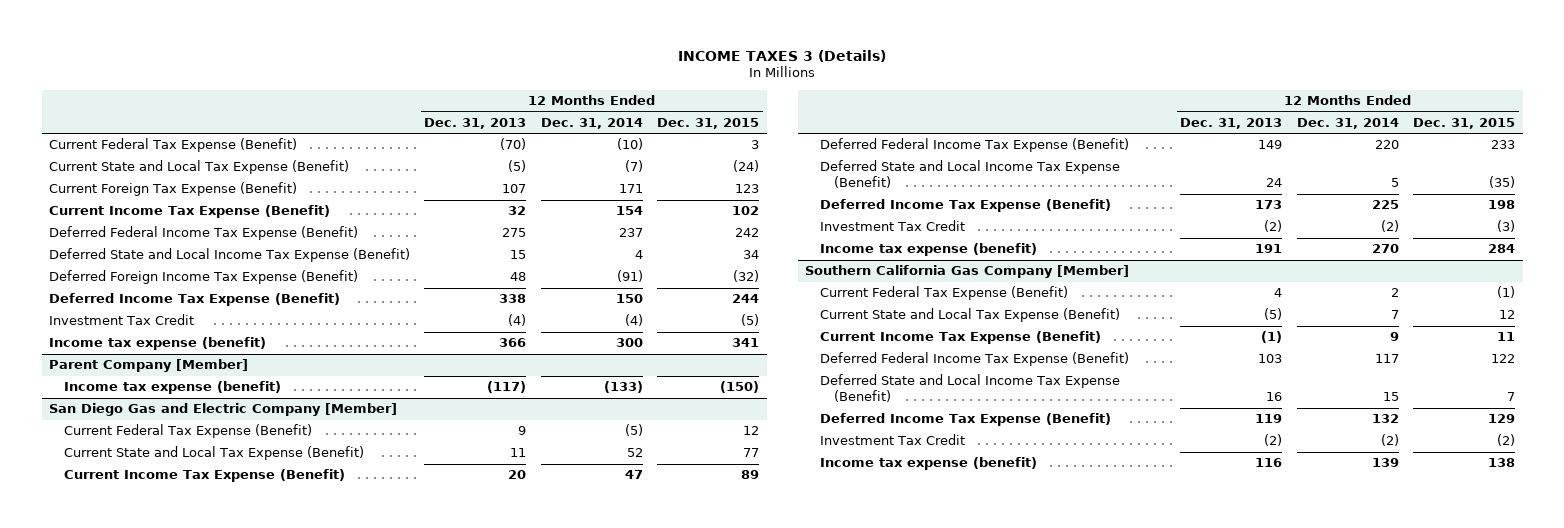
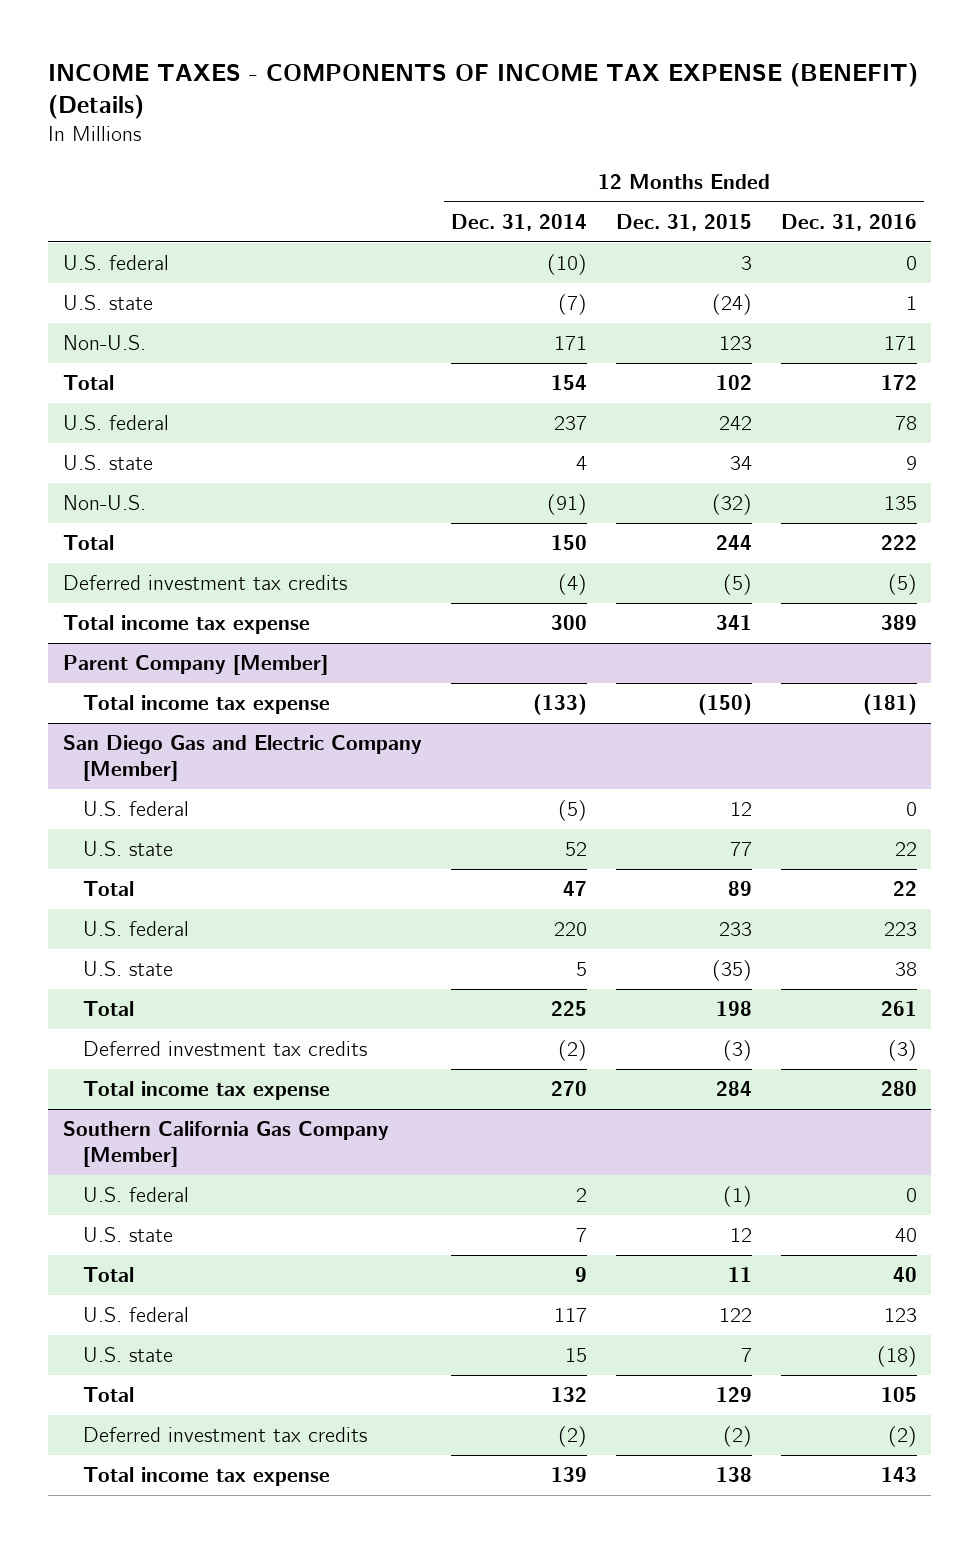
[678,49,887,62] INCOME TAXES 3 (Details) -> [48,62,919,119] INCOME TAXES - COMPONENTS OF INCOME TAX EXPENSE (BENEFIT) (Details)
[424,118,527,130] Dec. 31, 2013 -> none
none -> [780,213,917,231] Dec. 31, 2016
[48,138,297,153] Current Federal Tax Expense (Benefit) -> [62,255,169,271] U.S. federal
[48,160,349,175] Current State and Local Tax Expense (Benefit) -> [62,295,153,311] U.S. state
[48,182,297,197] Current Foreign Tax Expense (Benefit) -> [62,335,146,351] Non-U.S.
[48,205,330,219] Current Income Tax Expense (Benefit) -> [62,375,114,391] Total
[48,226,358,241] Deferred Federal Income Tax Expense (Benefit) -> [62,415,169,431] U.S. federal
[48,248,410,263] Deferred State and Local Income Tax Expense (Benefit) -> [62,455,153,471] U.S. state
[48,270,358,285] Deferred Foreign Income Tax Expense (Benefit) -> [62,495,146,511] Non-U.S.
[48,293,340,307] Deferred Income Tax Expense (Benefit) -> [62,535,114,551] Total
[48,314,194,326] Investment Tax Credit -> [62,575,347,591] Deferred investment tax credits
[48,337,266,351] Income tax expense (benefit) -> [62,615,310,635] Total income tax expense
[63,381,281,395] Income tax expense (benefit) -> [83,695,331,715] Total income tax expense
[63,424,312,439] Current Federal Tax Expense (Benefit) -> [83,801,190,817] U.S. federal
[63,446,364,461] Current State and Local Tax Expense (Benefit) -> [83,841,174,857] U.S. state
[63,469,345,483] Current Income Tax Expense (Benefit) -> [83,881,135,897] Total
[819,138,1129,153] Deferred Federal Income Tax Expense (Benefit) -> [83,921,190,937] U.S. federal
[819,160,1120,189] Deferred State and Local Income Tax Expense (Benefit) -> [83,961,174,977] U.S. state
[819,199,1111,213] Deferred Income Tax Expense (Benefit) -> [83,1001,135,1017] Total
[819,220,965,232] Investment Tax Credit -> [83,1041,368,1057] Deferred investment tax credits
[819,243,1037,257] Income tax expense (benefit) -> [83,1081,331,1101] Total income tax expense
[819,286,1068,301] Current Federal Tax Expense (Benefit) -> [83,1187,190,1203] U.S. federal
[819,308,1120,323] Current State and Local Tax Expense (Benefit) -> [83,1227,174,1243] U.S. state
[819,331,1101,345] Current Income Tax Expense (Benefit) -> [83,1267,135,1283] Total
[819,352,1129,367] Deferred Federal Income Tax Expense (Benefit) -> [83,1307,190,1323] U.S. federal
[819,374,1120,403] Deferred State and Local Income Tax Expense (Benefit) -> [83,1347,174,1363] U.S. state
[819,413,1111,427] Deferred Income Tax Expense (Benefit) -> [83,1387,135,1403] Total
[819,434,965,446] Investment Tax Credit -> [83,1427,368,1443] Deferred investment tax credits
[819,457,1037,471] Income tax expense (benefit) -> [83,1467,331,1487] Total income tax expense

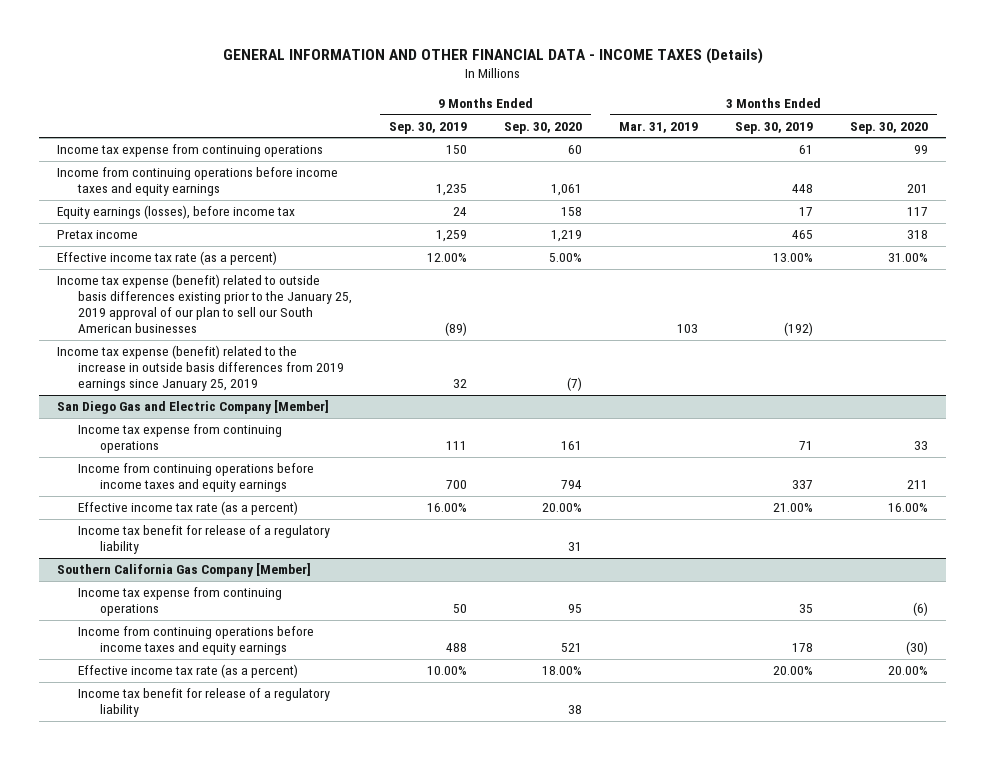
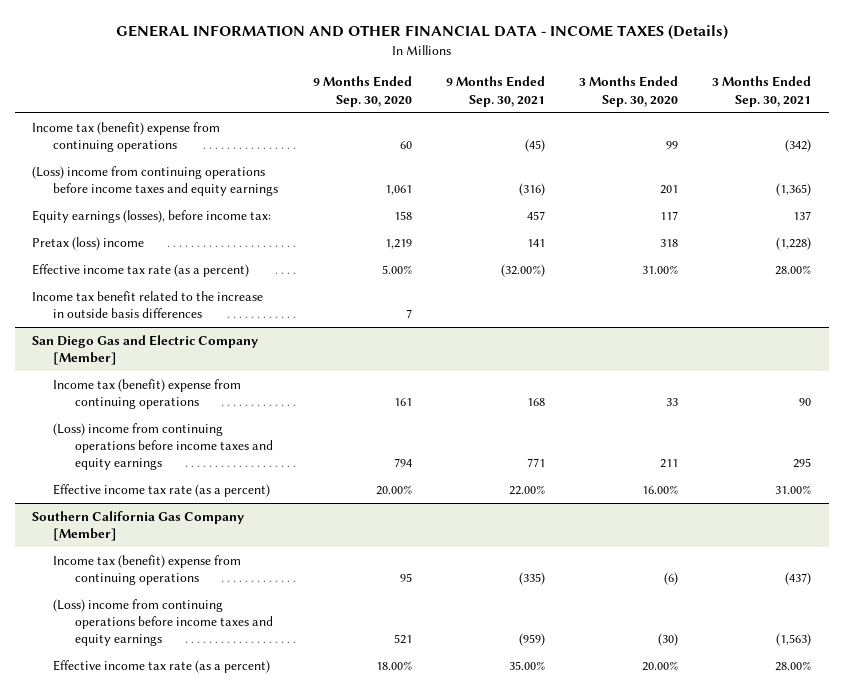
[389,121,468,134] Sep. 30, 2019 -> none
[619,121,699,133] Mar. 31, 2019 -> none
[735,121,814,134] Sep. 30, 2019 -> none
none -> [445,76,545,107] 9 Months Ended Sep. 30, 2021
none -> [712,76,812,107] 3 Months Ended Sep. 30, 2021
[57,144,324,158] Income tax expense from continuing operations -> [32,121,221,153] Income tax (benefit) expense from continuing operations
[57,167,339,197] Income from continuing operations before income taxes and equity earnings -> [32,165,279,197] (Loss) income from continuing operations before income taxes and equity earnings
[57,205,296,220] Equity earnings (losses), before income tax -> [32,209,272,223] Equity earnings (losses), before income tax:
[57,230,139,240] Pretax income -> [32,236,145,250] Pretax (loss) income
[57,274,353,334] Income tax expense (benefit) related to outside basis differences existing prior to the January 25, 2019 approval of our plan to sell our South American businesses -> none
[57,345,345,392] Income tax expense (benefit) related to the increase in outside basis differences from 2019 earnings since January 25, 2019 -> [32,290,264,319] Income tax benefit related to the increase in outside basis differences
[567,377,583,392] (7) -> [405,309,412,319] 7
[78,424,283,454] Income tax expense from continuing operations -> [53,378,242,410] Income tax (benefit) expense from continuing operations
[78,463,315,493] Income from continuing operations before income taxes and equity earnings -> [53,422,273,471] (Loss) income from continuing operations before income taxes and equity earnings
[78,525,331,555] Income tax benefit for release of a regulatory liability -> none
[78,587,283,617] Income tax expense from continuing operations -> [53,554,242,586] Income tax (benefit) expense from continuing operations
[78,626,315,656] Income from continuing operations before income taxes and equity earnings -> [53,598,273,647] (Loss) income from continuing operations before income taxes and equity earnings
[78,688,331,718] Income tax benefit for release of a regulatory liability -> none

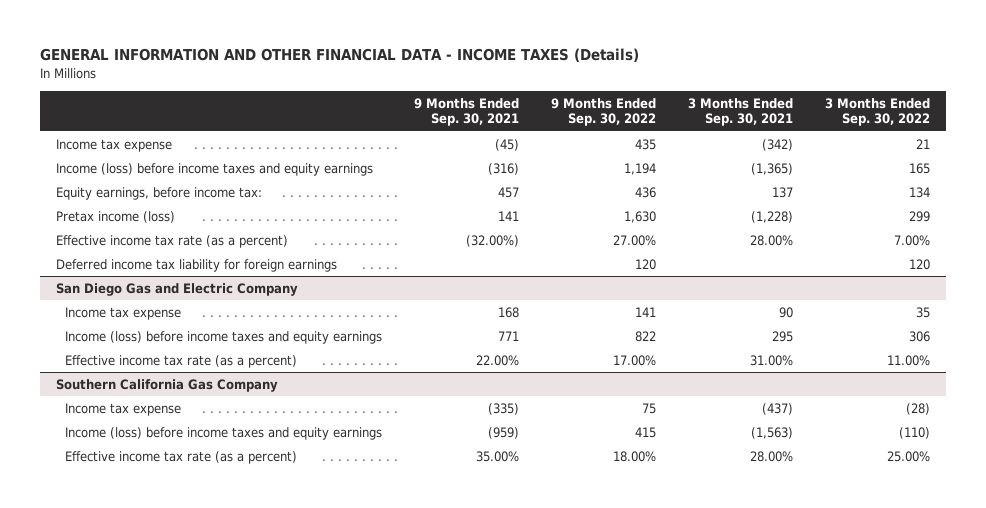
[312,76,412,107] 9 Months Ended Sep. 30, 2020 -> none
[579,76,679,107] 3 Months Ended Sep. 30, 2020 -> none
none -> [551,97,657,127] 9 Months Ended Sep. 30, 2022
none -> [824,97,930,127] 3 Months Ended Sep. 30, 2022
[32,121,221,153] Income tax (benefit) expense from continuing operations -> [55,138,172,152] Income tax expense
[32,165,279,197] (Loss) income from continuing operations before income taxes and equity earnings -> [55,162,373,176] Income (loss) before income taxes and equity earnings
[32,209,272,223] Equity earnings (losses), before income tax: -> [55,186,262,200] Equity earnings, before income tax:
[32,236,145,250] Pretax (loss) income -> [55,210,175,223] Pretax income (loss)
[32,290,264,319] Income tax benefit related to the increase in outside basis differences -> none
none -> [55,258,337,272] Deferred income tax liability for foreign earnings
[32,334,259,366] San Diego Gas and Electric Company [Member] -> [55,282,298,296] San Diego Gas and Electric Company
[53,378,242,410] Income tax (benefit) expense from continuing operations -> [65,306,182,320] Income tax expense
[53,422,273,471] (Loss) income from continuing operations before income taxes and equity earnings -> [65,330,383,344] Income (loss) before income taxes and equity earnings
[32,510,245,542] Southern California Gas Company [Member] -> [55,378,278,392] Southern California Gas Company
[53,554,242,586] Income tax (benefit) expense from continuing operations -> [65,402,182,416] Income tax expense
[53,598,273,647] (Loss) income from continuing operations before income taxes and equity earnings -> [65,426,383,440] Income (loss) before income taxes and equity earnings

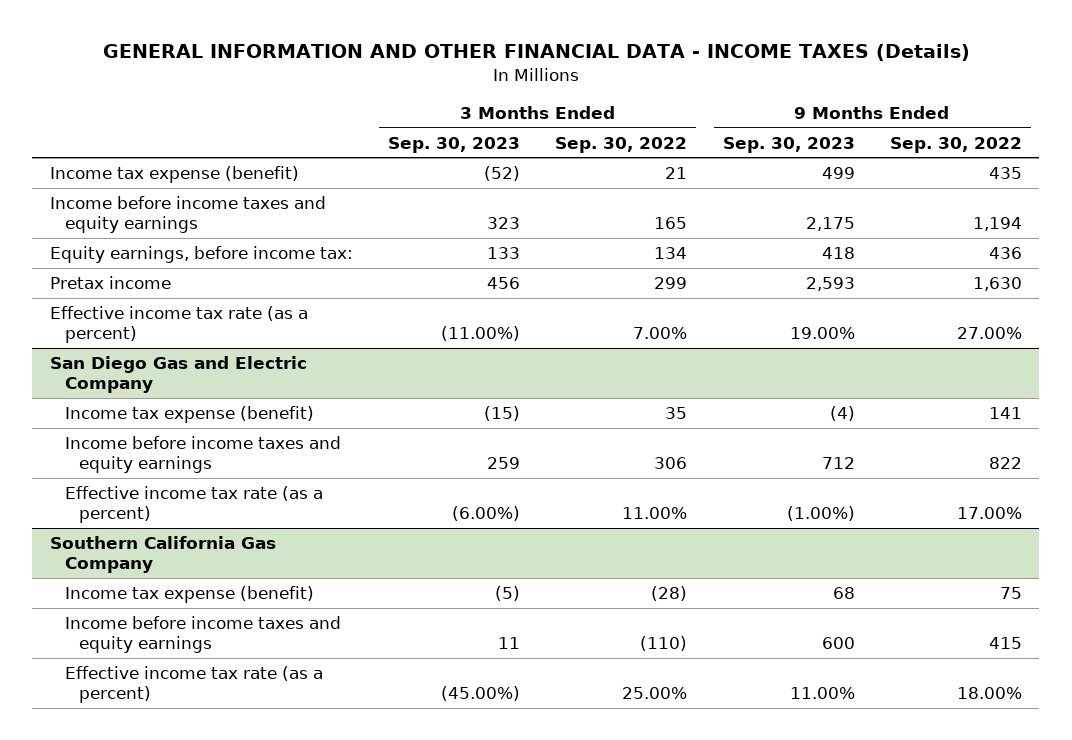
[414,97,520,127] 9 Months Ended Sep. 30, 2021 -> none
[688,97,794,127] 3 Months Ended Sep. 30, 2021 -> none
none -> [388,136,521,153] Sep. 30, 2023
none -> [722,136,855,153] Sep. 30, 2023
[55,138,172,152] Income tax expense -> [49,166,299,184] Income tax expense (benefit)
[55,162,373,176] Income (loss) before income taxes and equity earnings -> [49,196,326,234] Income before income taxes and equity earnings
[55,210,175,223] Pretax income (loss) -> [49,276,171,290] Pretax income
[55,258,337,272] Deferred income tax liability for foreign earnings -> none
[65,306,182,320] Income tax expense -> [64,406,314,424] Income tax expense (benefit)
[65,330,383,344] Income (loss) before income taxes and equity earnings -> [64,436,341,474] Income before income taxes and equity earnings
[65,402,182,416] Income tax expense -> [64,586,314,604] Income tax expense (benefit)
[65,426,383,440] Income (loss) before income taxes and equity earnings -> [64,616,341,654] Income before income taxes and equity earnings

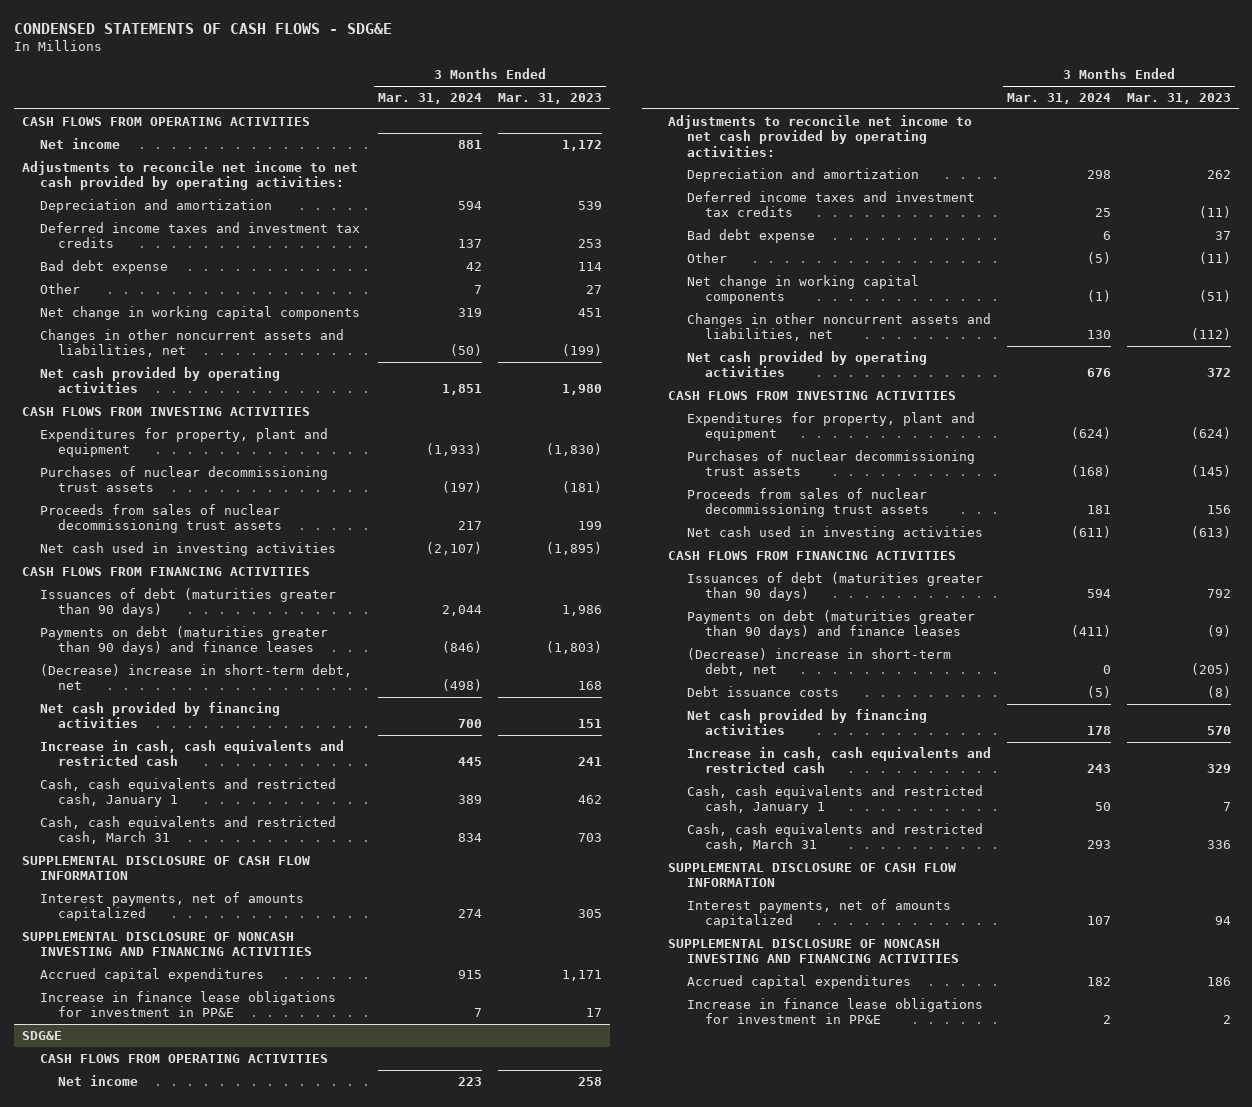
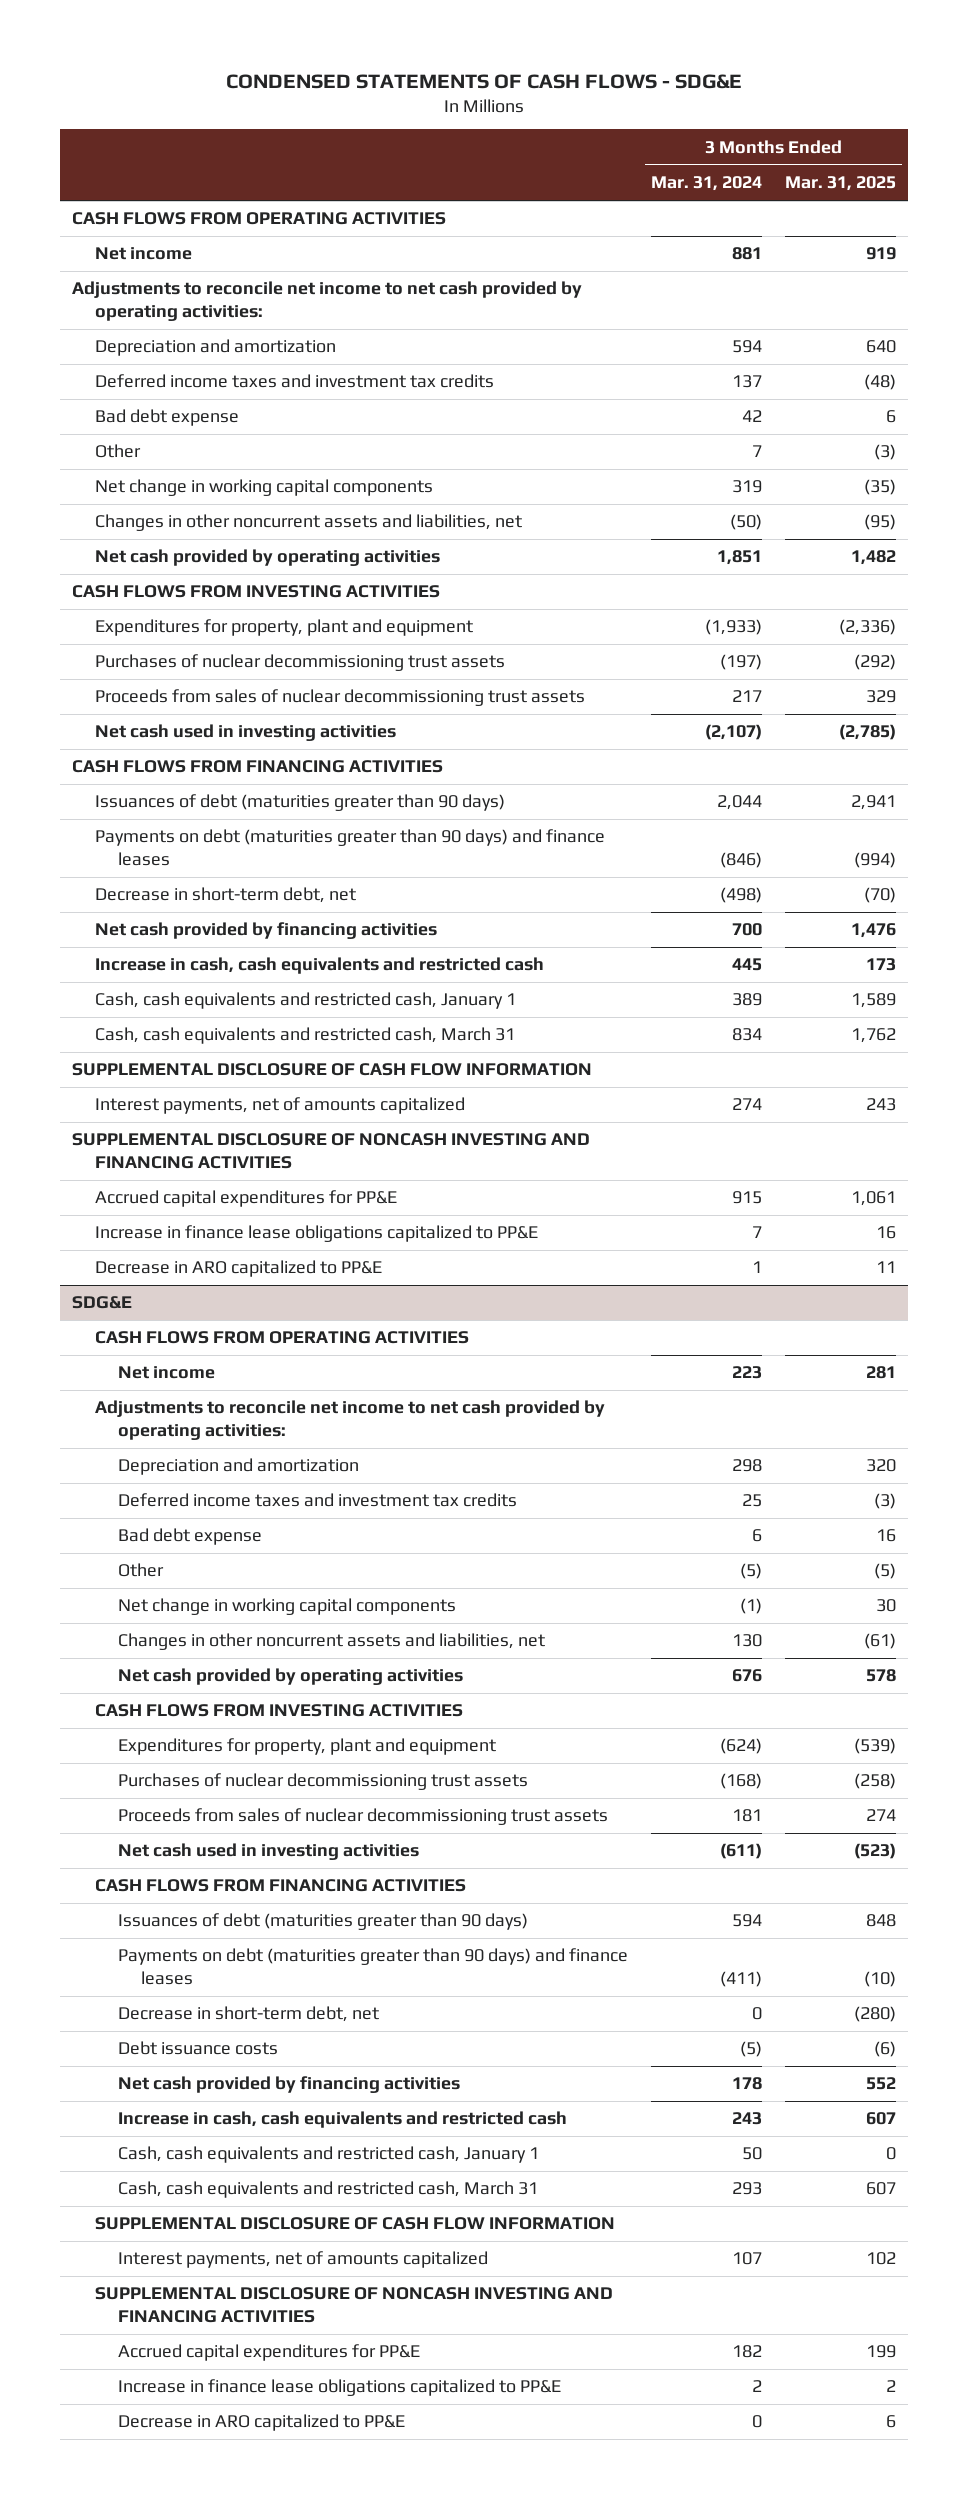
[498,93,603,105] Mar. 31, 2023 -> none
none -> [785,176,897,192] Mar. 31, 2025
[40,664,353,691] (Decrease) increase in short-term debt, net -> [94,887,356,904] Decrease in short-term debt, net
[40,968,265,983] Accrued capital expenditures -> [94,1190,397,1208] Accrued capital expenditures for PP&E
[40,991,337,1018] Increase in finance lease obligations for investment in PP&E -> [94,1225,538,1243] Increase in finance lease obligations capitalized to PP&E
none -> [94,1260,382,1278] Decrease in ARO capitalized to PP&E
[686,648,951,677] (Decrease) increase in short-term debt, net -> [117,2006,379,2023] Decrease in short-term debt, net
[686,975,911,990] Accrued capital expenditures -> [117,2344,420,2362] Accrued capital expenditures for PP&E
[686,998,983,1025] Increase in finance lease obligations for investment in PP&E -> [117,2379,561,2397] Increase in finance lease obligations capitalized to PP&E
none -> [117,2414,405,2432] Decrease in ARO capitalized to PP&E

